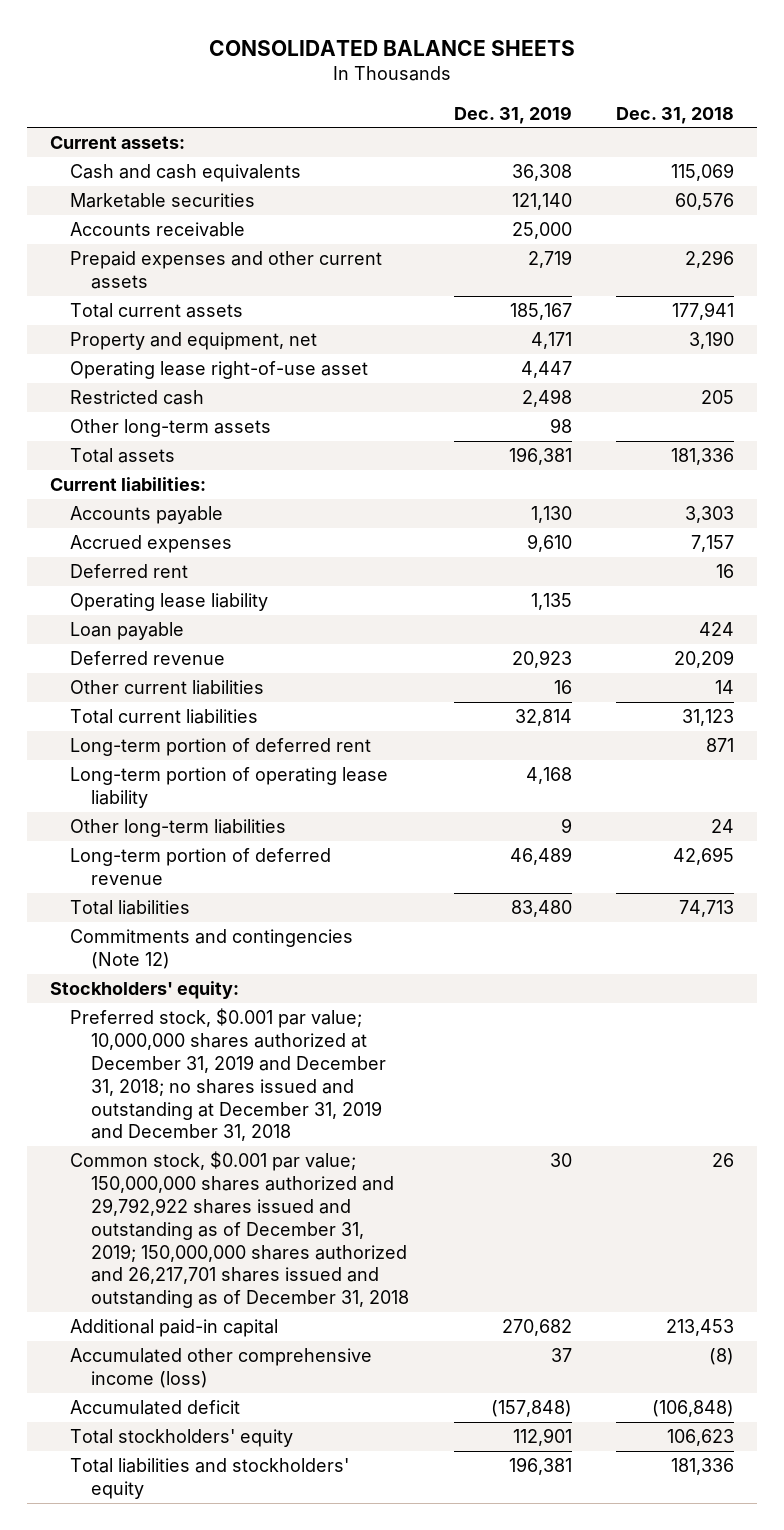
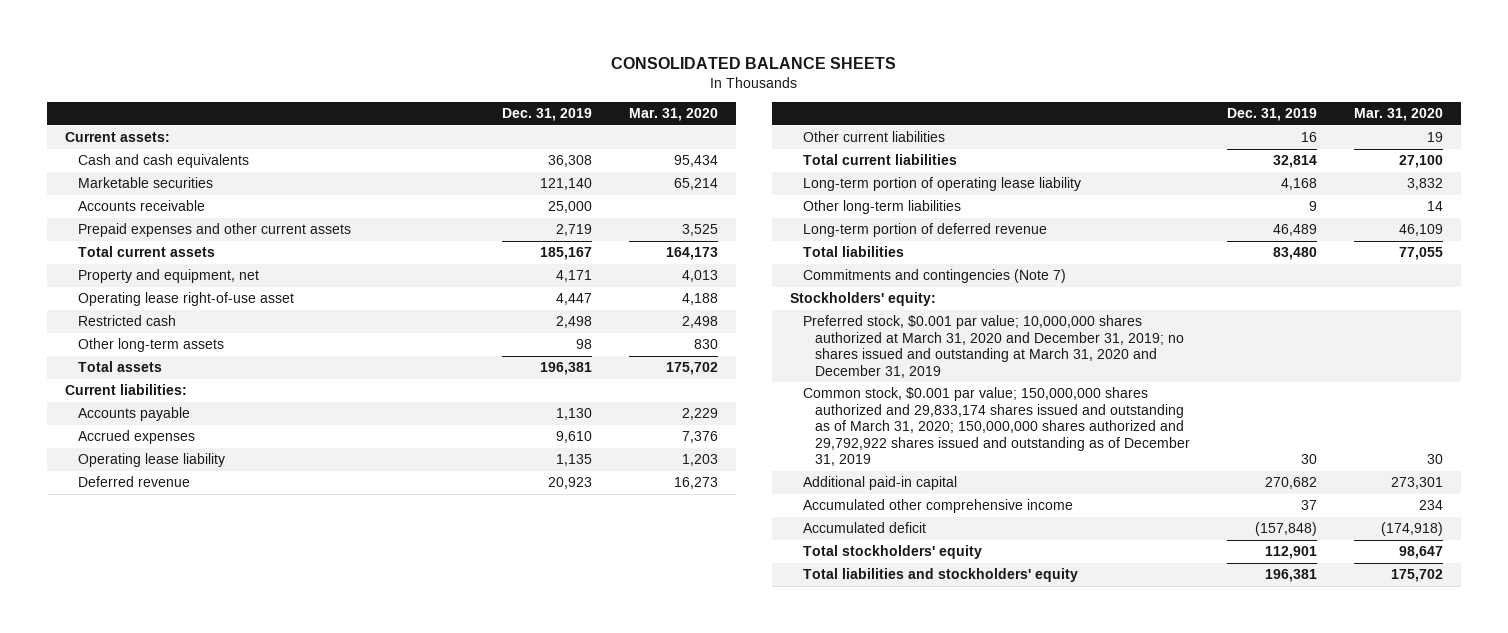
[616,106,735,124] Dec. 31, 2018 -> none
none -> [629,108,719,122] Mar. 31, 2020
[70,564,189,579] Deferred rent -> none
[70,622,185,641] Loan payable -> none
[70,738,372,757] Long-term portion of deferred rent -> none
[70,929,354,969] Commitments and contingencies (Note 12) -> [802,269,1066,284] Commitments and contingencies (Note 7)
[70,1008,386,1142] Preferred stock, $0.001 par value; 10,000,000 shares authorized at December 31, 2019 and December 31, 2018; no shares issued and outstanding at December 31, 2019 and December 31, 2018 -> [802,315,1185,378] Preferred stock, $0.001 par value; 10,000,000 shares authorized at March 31, 2020 and December 31, 2019; no shares issued and outstanding at March 31, 2020 and December 31, 2019
[70,1151,409,1309] Common stock, $0.001 par value; 150,000,000 shares authorized and 29,792,922 shares issued and outstanding as of December 31, 2019; 150,000,000 shares authorized and 26,217,701 shares issued and outstanding as of December 31, 2018 -> [802,387,1191,467] Common stock, $0.001 par value; 150,000,000 shares authorized and 29,833,174 shares issued and outstanding as of March 31, 2020; 150,000,000 shares authorized and 29,792,922 shares issued and outstanding as of December 31, 2019
[70,1348,373,1388] Accumulated other comprehensive income (loss) -> [802,499,1073,514] Accumulated other comprehensive income

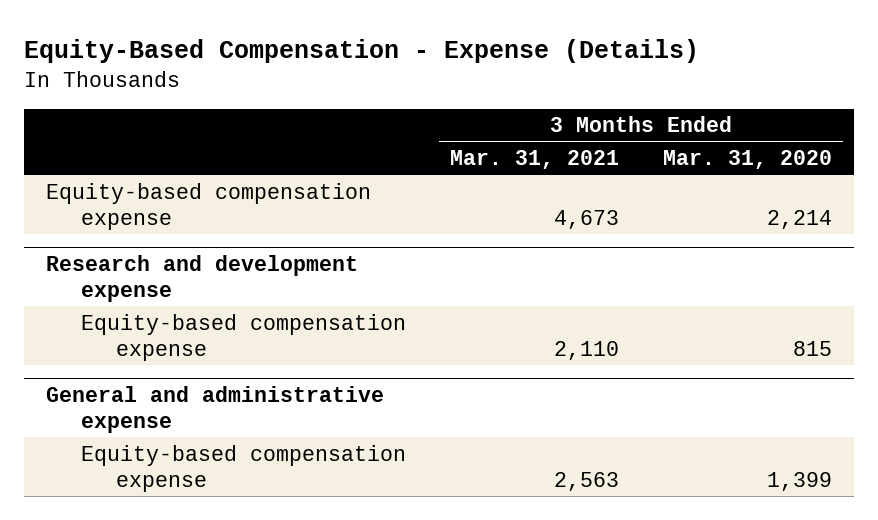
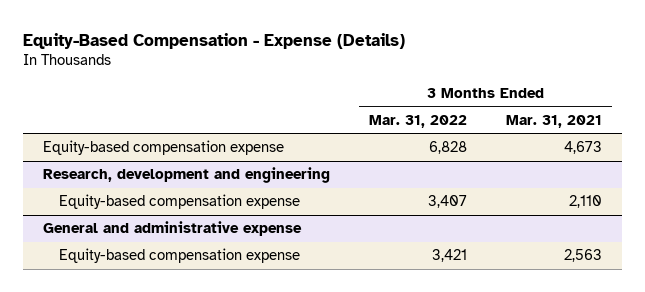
[662,150,832,170] Mar. 31, 2020 -> none
none -> [369,114,468,128] Mar. 31, 2022
[46,254,359,303] Research and development expense -> [42,167,330,184] Research, development and engineering

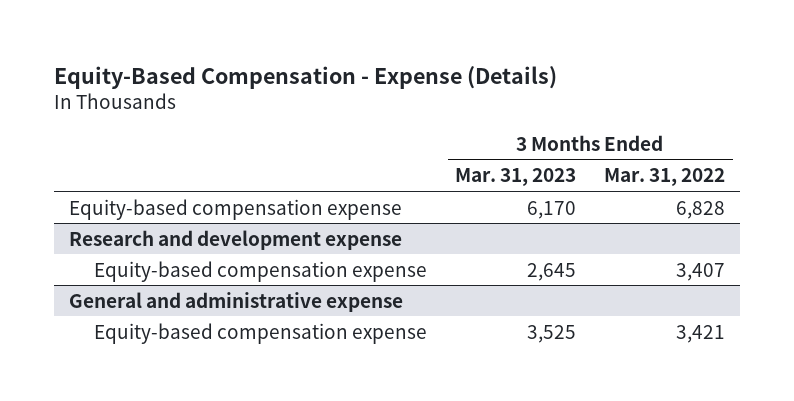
[506,114,603,128] Mar. 31, 2021 -> none
none -> [455,168,577,187] Mar. 31, 2023
[42,167,330,184] Research, development and engineering -> [68,229,402,250] Research and development expense

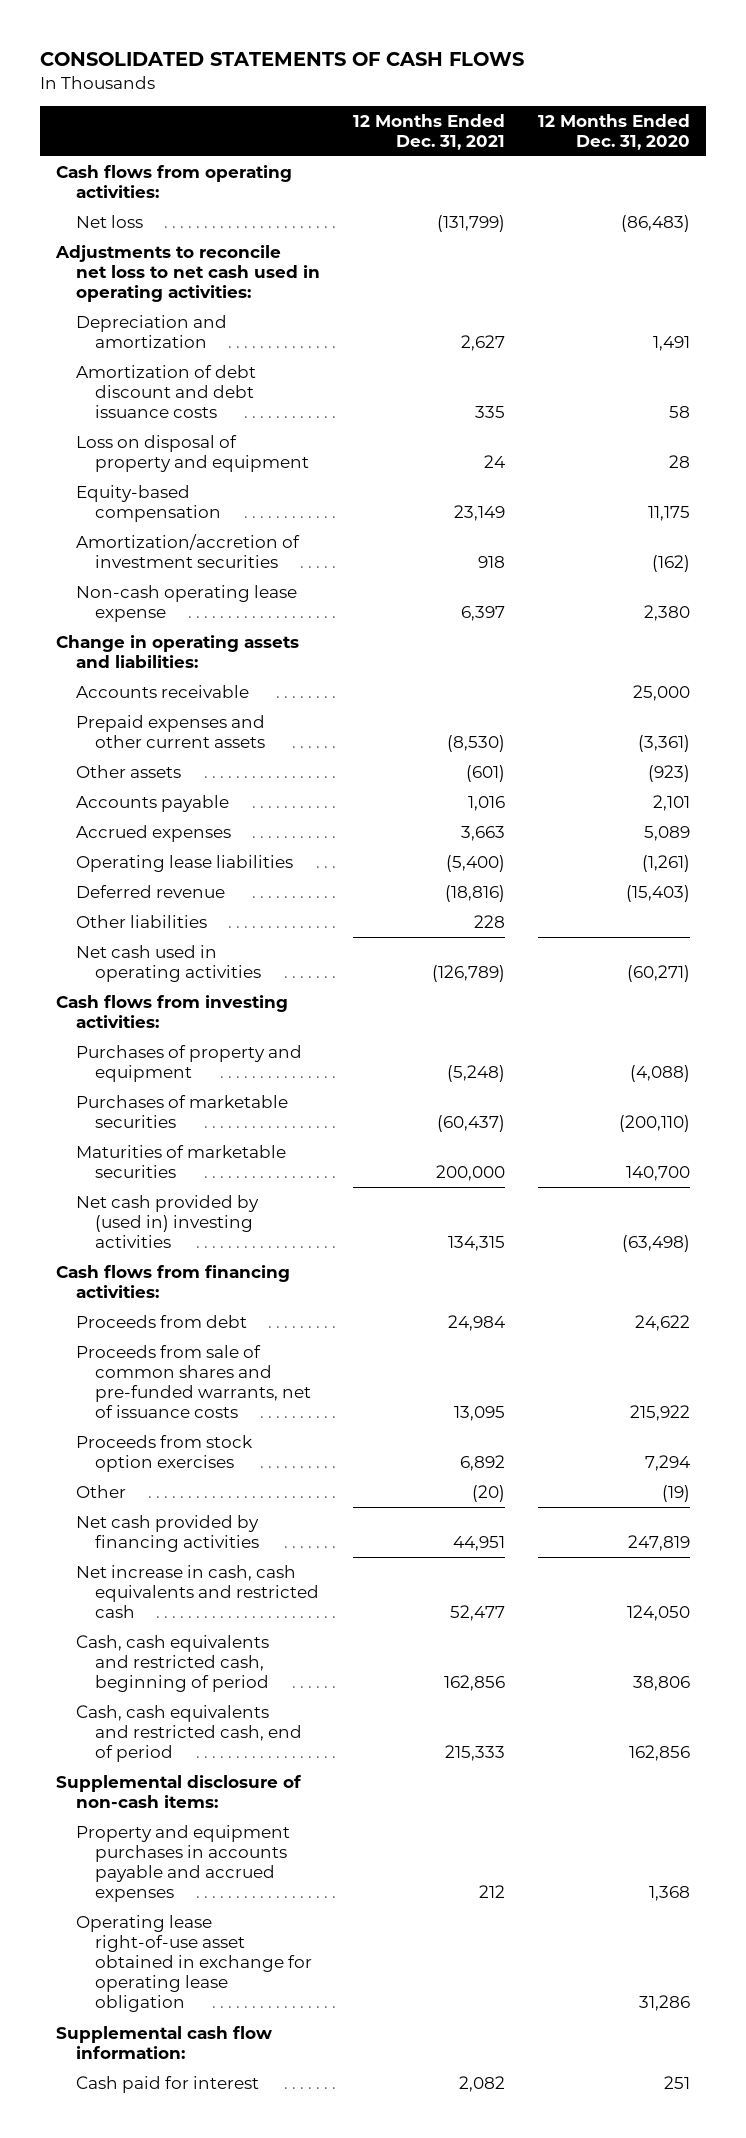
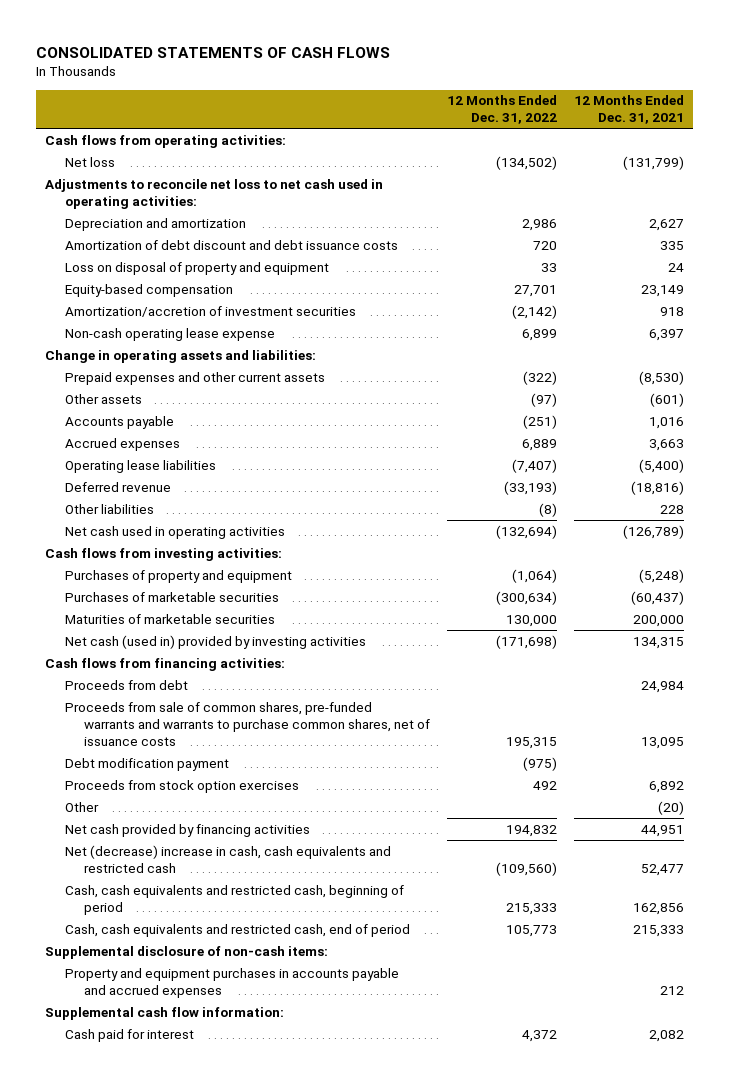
[537,113,690,150] 12 Months Ended Dec. 31, 2020 -> none
none -> [447,95,558,125] 12 Months Ended Dec. 31, 2022
[75,684,249,698] Accounts receivable -> none
[75,1194,259,1249] Net cash provided by (used in) investing activities -> [64,634,366,649] Net cash (used in) provided by investing activities
[75,1344,311,1419] Proceeds from sale of common shares and pre-funded warrants, net of issuance costs -> [64,701,431,746] Proceeds from sale of common shares, pre-funded warrants and warrants to purchase common shares, net of issuance costs
none -> [64,757,229,771] Debt modification payment
[75,1564,319,1619] Net increase in cash, cash equivalents and restricted cash -> [64,844,391,873] Net (decrease) increase in cash, cash equivalents and restricted cash
[75,1914,312,2013] Operating lease right-of-use asset obtained in exchange for operating lease obligation -> none

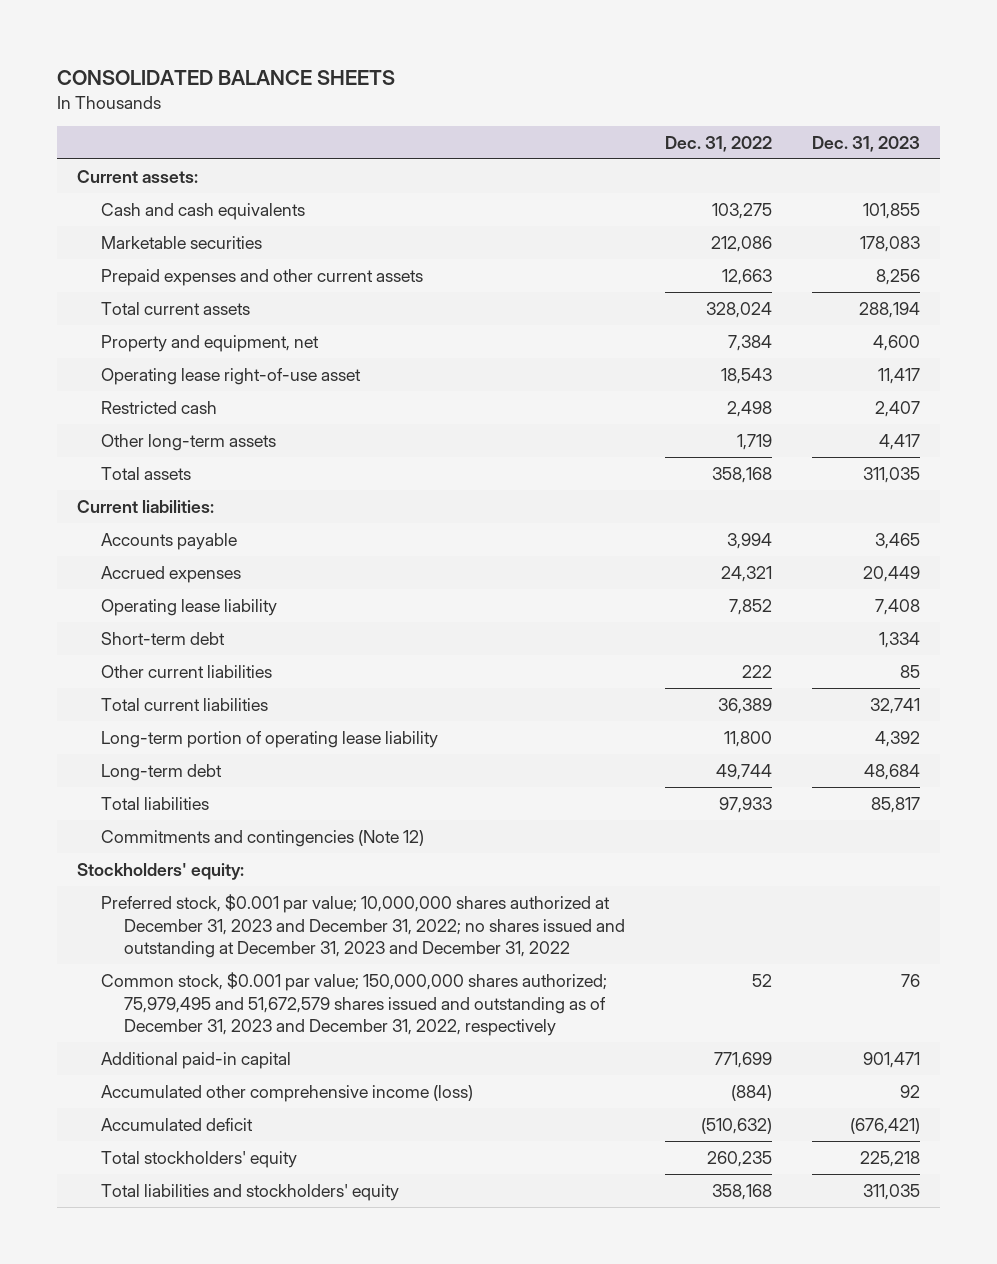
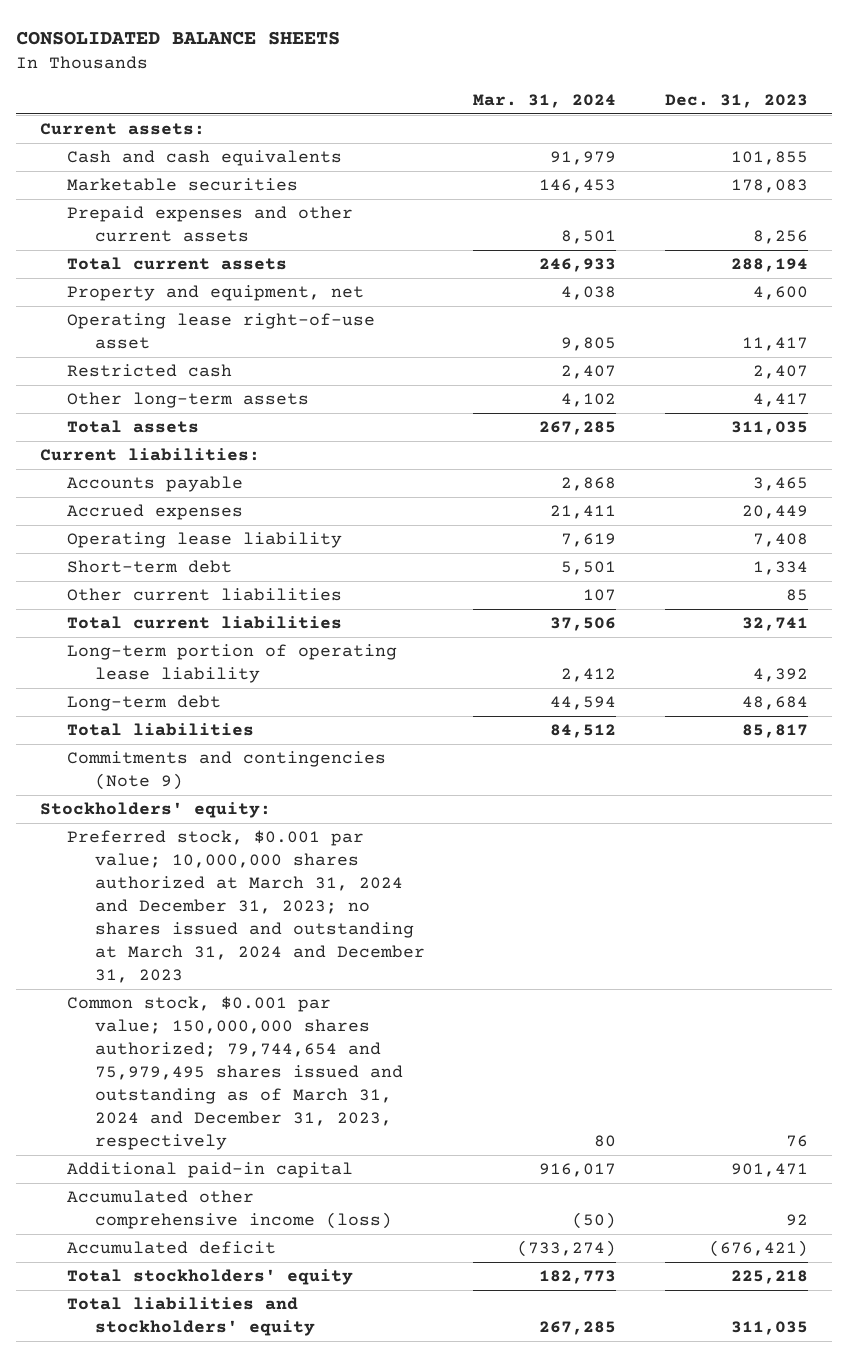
[665,136,773,153] Dec. 31, 2022 -> none
none -> [473,93,617,108] Mar. 31, 2024
[100,829,424,847] Commitments and contingencies (Note 12) -> [67,751,387,791] Commitments and contingencies (Note 9)
[100,893,626,959] Preferred stock, $0.001 par value; 10,000,000 shares authorized at December 31, 2023 and December 31, 2022; no shares issued and outstanding at December 31, 2023 and December 31, 2022 -> [67,830,425,984] Preferred stock, $0.001 par value; 10,000,000 shares authorized at March 31, 2024 and December 31, 2023; no shares issued and outstanding at March 31, 2024 and December 31, 2023
[100,971,607,1037] Common stock, $0.001 par value; 150,000,000 shares authorized; 75,979,495 and 51,672,579 shares issued and outstanding as of December 31, 2023 and December 31, 2022, respectively -> [67,996,403,1151] Common stock, $0.001 par value; 150,000,000 shares authorized; 79,744,654 and 75,979,495 shares issued and outstanding as of March 31, 2024 and December 31, 2023, respectively

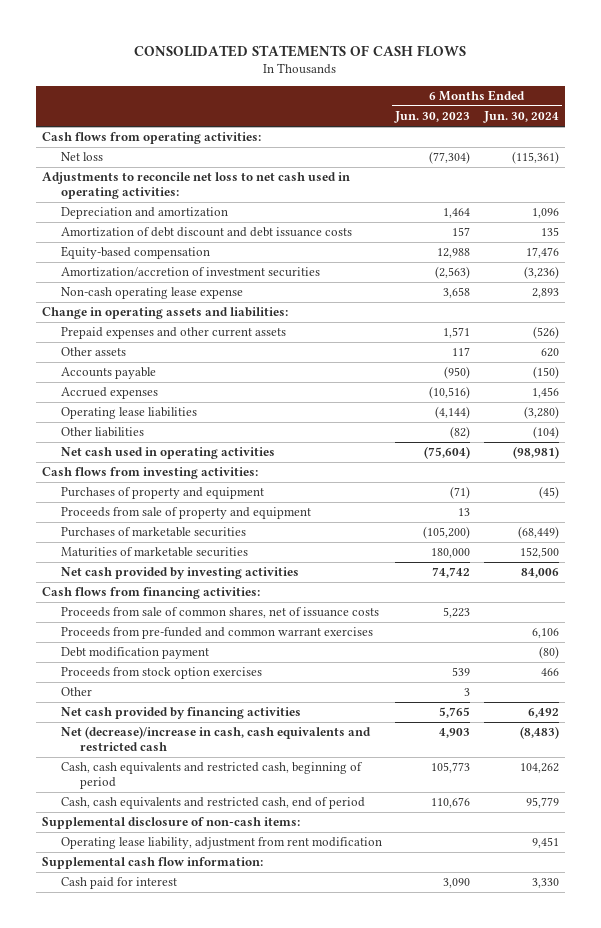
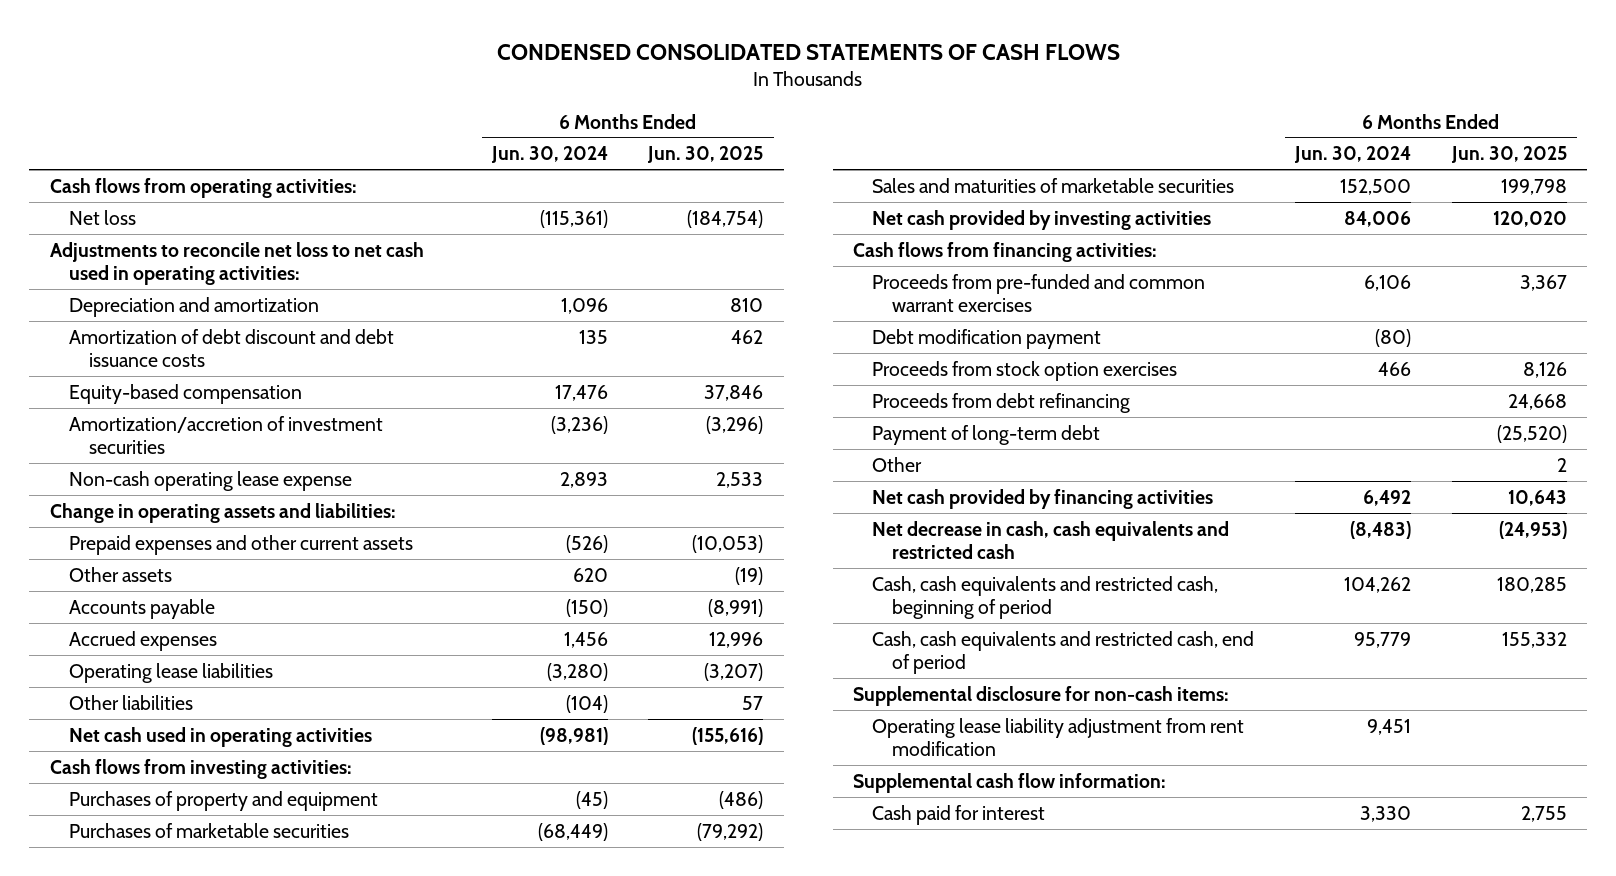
[134,44,467,57] CONSOLIDATED STATEMENTS OF CASH FLOWS -> [497,43,1121,60] CONDENSED CONSOLIDATED STATEMENTS OF CASH FLOWS
[394,111,471,124] Jun. 30, 2023 -> none
none -> [647,146,764,164] Jun. 30, 2025
[61,507,312,520] Proceeds from sale of property and equipment -> none
[61,547,249,558] Maturities of marketable securities -> [872,177,1235,193] Sales and maturities of marketable securities
[61,607,380,619] Proceeds from sale of common shares, net of issuance costs -> none
none -> [872,392,1131,413] Proceeds from debt refinancing
none -> [872,424,1101,445] Payment of long-term debt
[61,726,372,752] Net (decrease)/increase in cash, cash equivalents and restricted cash -> [872,520,1230,560] Net decrease in cash, cash equivalents and restricted cash
[42,817,301,830] Supplemental disclosure of non-cash items: -> [853,685,1230,706] Supplemental disclosure for non-cash items:
[61,837,383,850] Operating lease liability, adjustment from rent modification -> [872,717,1245,757] Operating lease liability adjustment from rent modification

